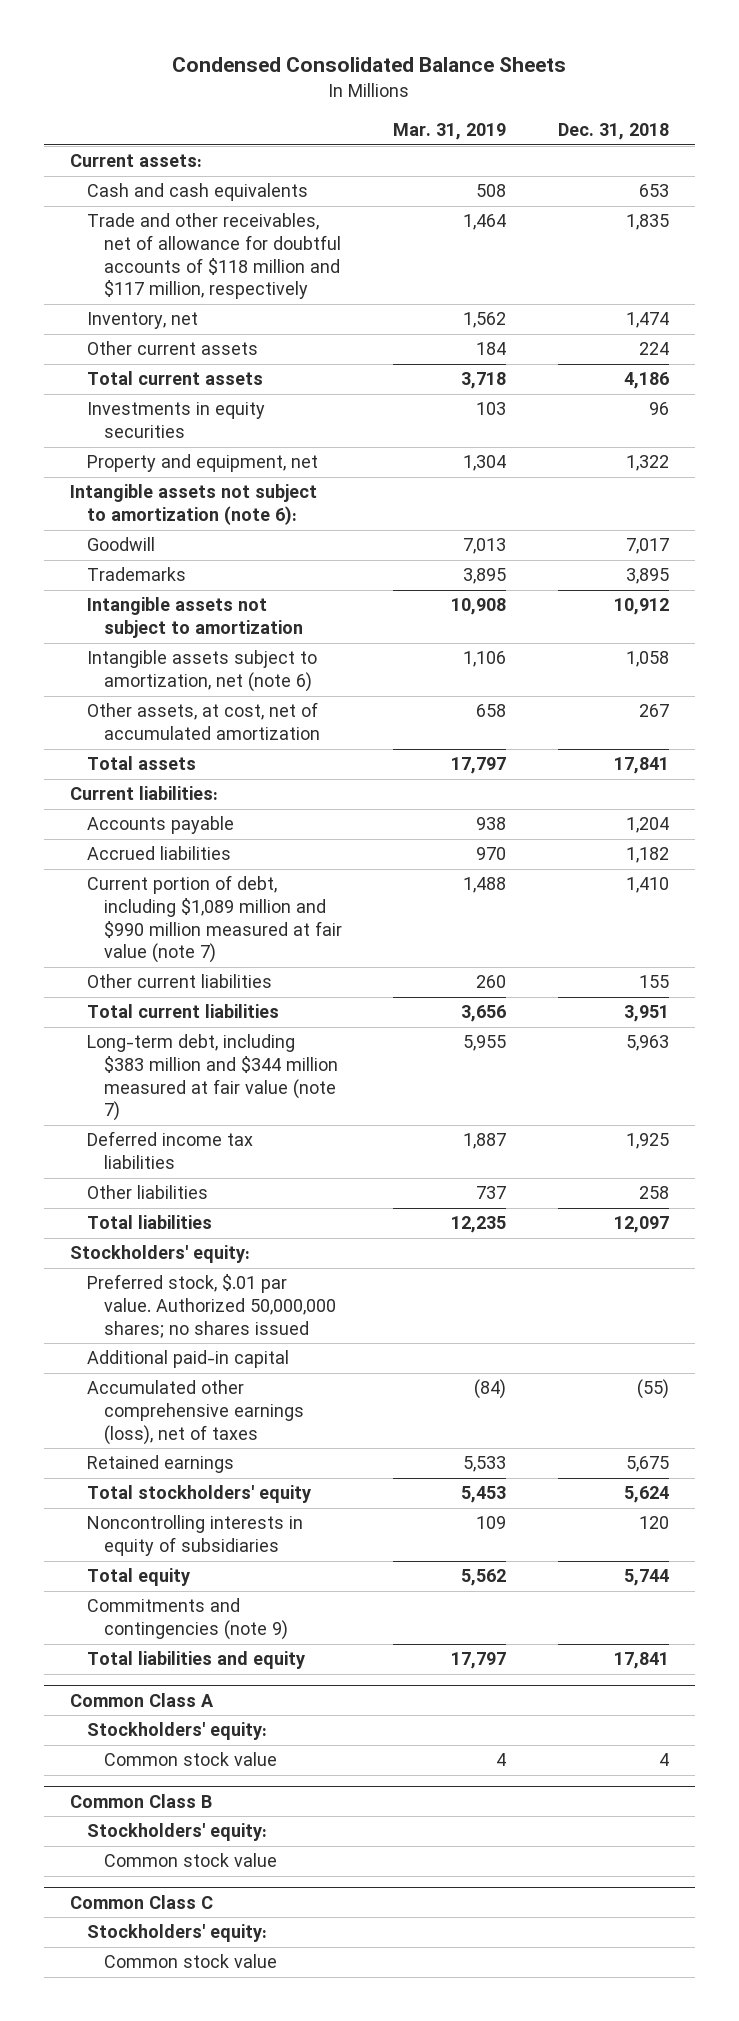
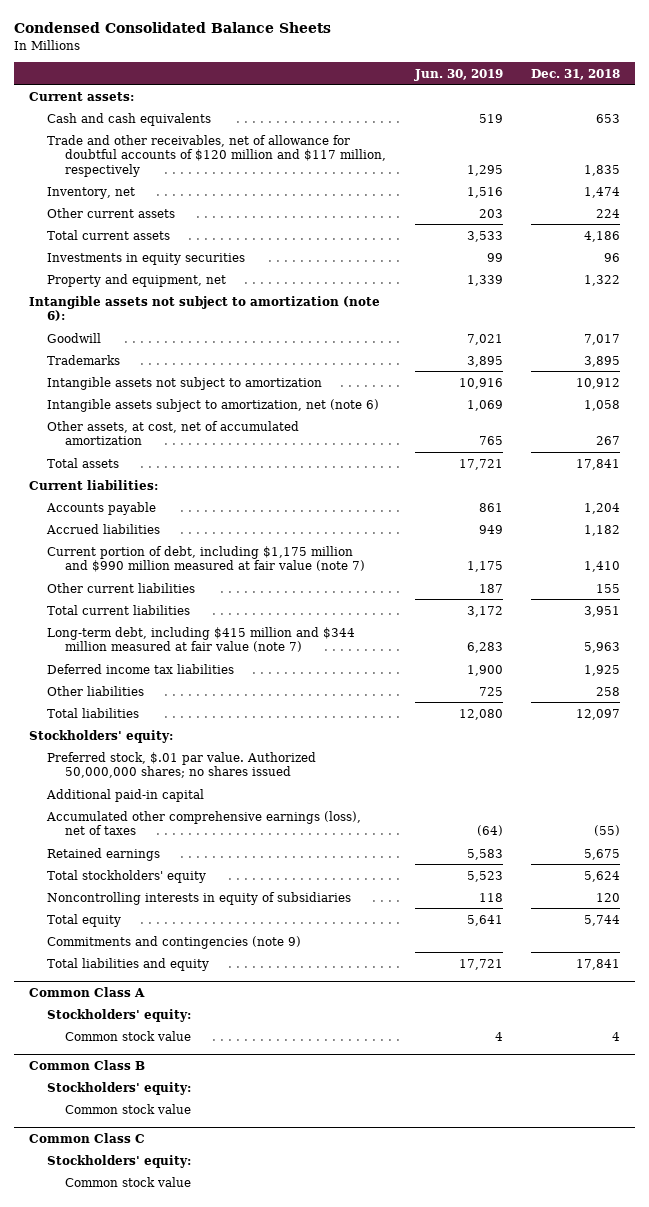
[393,122,507,140] Mar. 31, 2019 -> none
none -> [413,68,503,81] Jun. 30, 2019
[86,213,341,300] Trade and other receivables, net of allowance for doubtful accounts of $118 million and $117 million, respectively -> [46,134,387,177] Trade and other receivables, net of allowance for doubtful accounts of $120 million and $117 million, respectively
[86,875,342,964] Current portion of debt, including $1,089 million and $990 million measured at fair value (note 7) -> [46,545,366,573] Current portion of debt, including $1,175 million and $990 million measured at fair value (note 7)
[86,1034,338,1122] Long-term debt, including $383 million and $344 million measured at fair value (note 7) -> [46,626,355,653] Long-term debt, including $415 million and $344 million measured at fair value (note 7)

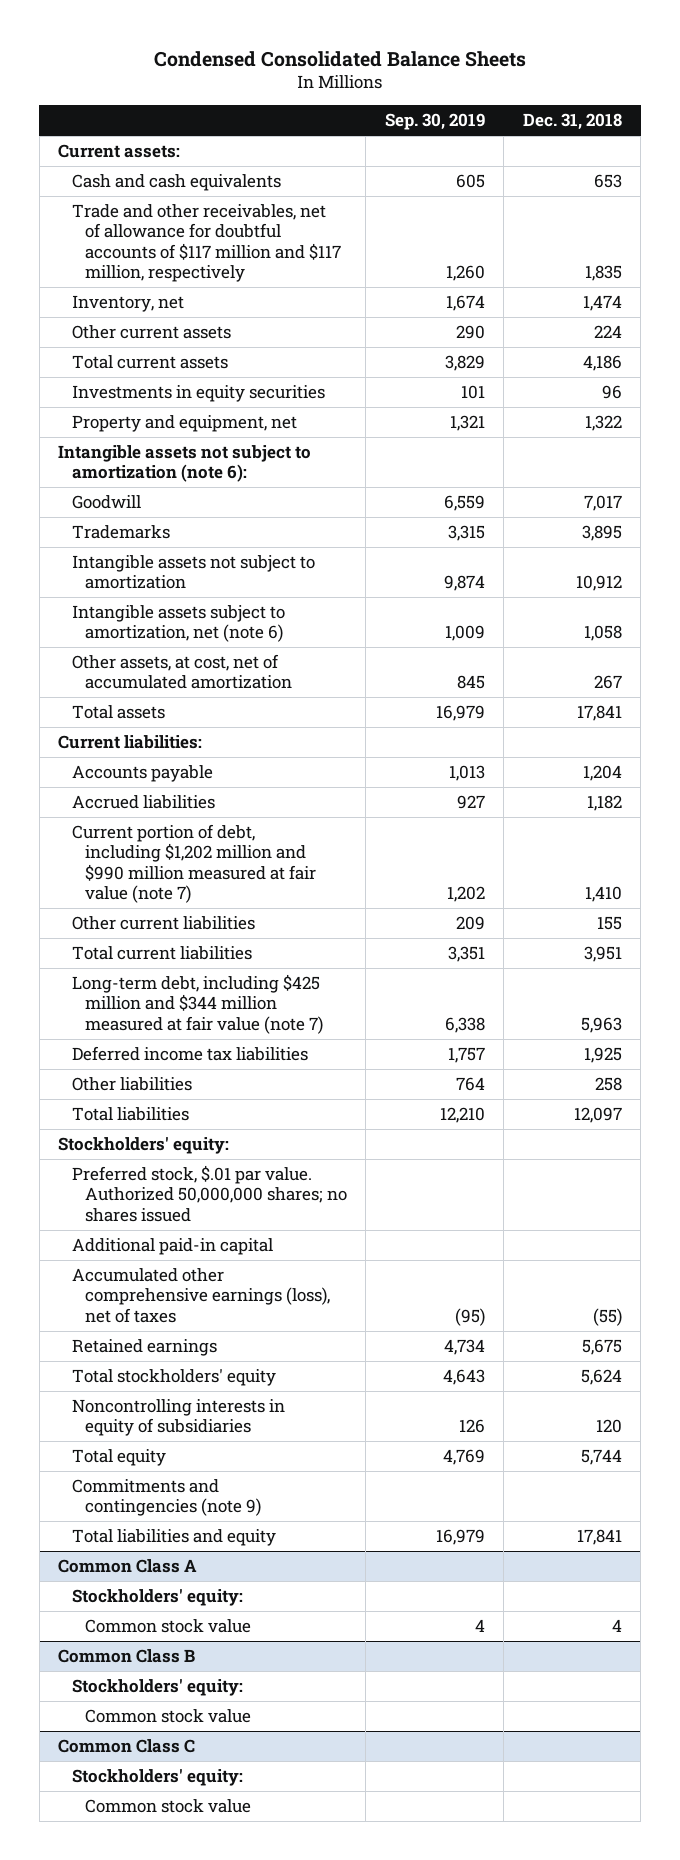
[413,68,503,81] Jun. 30, 2019 -> none
none -> [384,113,485,131] Sep. 30, 2019
[46,134,387,177] Trade and other receivables, net of allowance for doubtful accounts of $120 million and $117 million, respectively -> [71,203,341,283] Trade and other receivables, net of allowance for doubtful accounts of $117 million and $117 million, respectively
[46,545,366,573] Current portion of debt, including $1,175 million and $990 million measured at fair value (note 7) -> [71,823,316,904] Current portion of debt, including $1,202 million and $990 million measured at fair value (note 7)
[46,626,355,653] Long-term debt, including $415 million and $344 million measured at fair value (note 7) -> [71,973,323,1034] Long-term debt, including $425 million and $344 million measured at fair value (note 7)

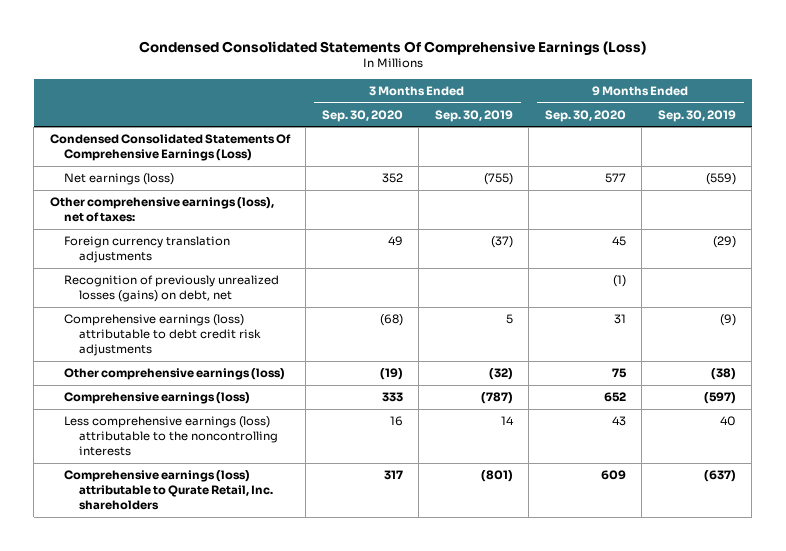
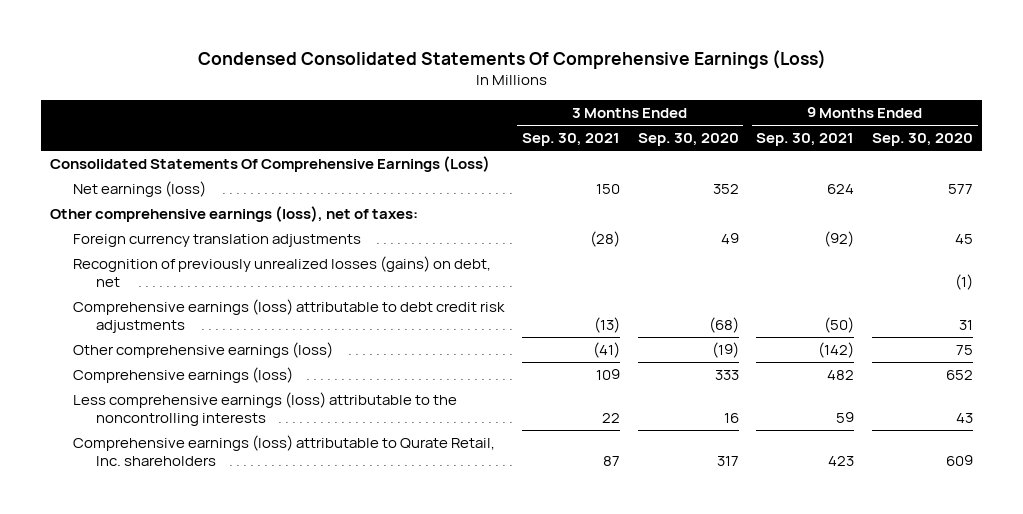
[434,109,513,122] Sep. 30, 2019 -> none
[657,109,736,122] Sep. 30, 2019 -> none
none -> [521,133,620,147] Sep. 30, 2021
none -> [756,133,855,147] Sep. 30, 2021
[49,134,291,162] Condensed Consolidated Statements Of Comprehensive Earnings (Loss) -> [49,155,490,172] Consolidated Statements Of Comprehensive Earnings (Loss)

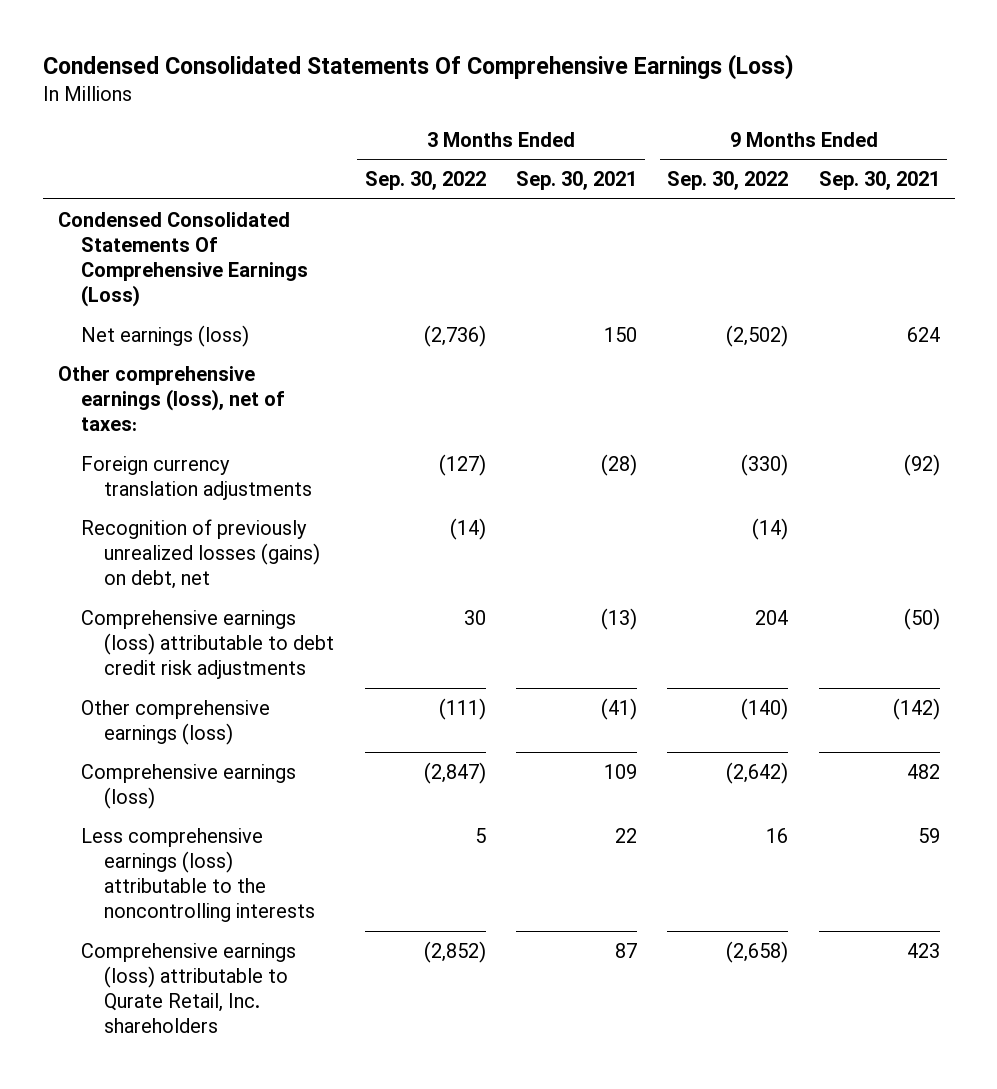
[637,133,739,147] Sep. 30, 2020 -> none
[872,133,974,147] Sep. 30, 2020 -> none
none -> [364,171,486,191] Sep. 30, 2022
none -> [667,171,789,191] Sep. 30, 2022
[49,155,490,172] Consolidated Statements Of Comprehensive Earnings (Loss) -> [57,211,309,308] Condensed Consolidated Statements Of Comprehensive Earnings (Loss)

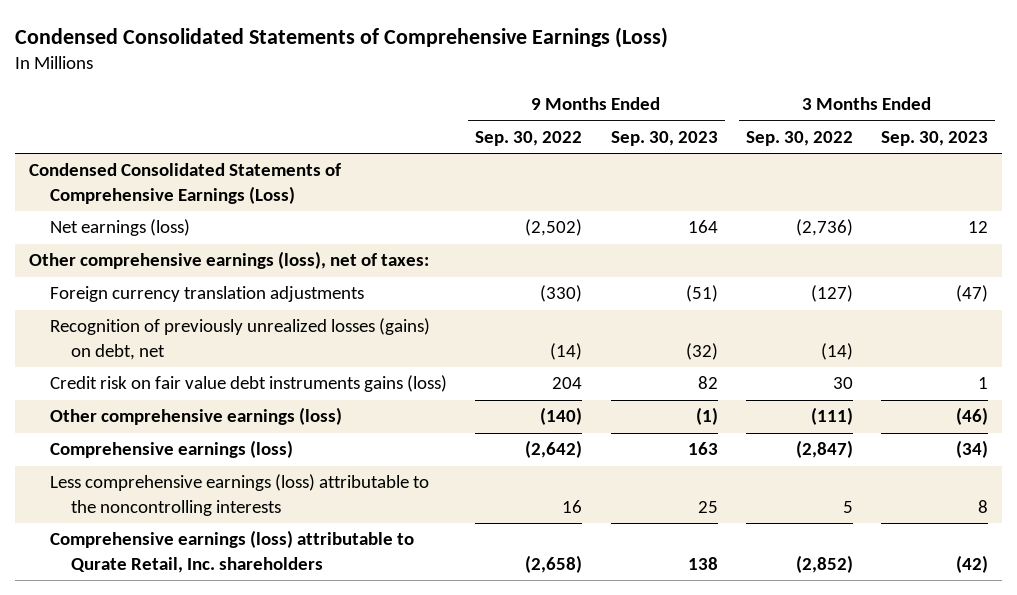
[42,53,794,80] Condensed Consolidated Statements Of Comprehensive Earnings (Loss) -> [14,26,668,48] Condensed Consolidated Statements of Comprehensive Earnings (Loss)
[516,171,638,191] Sep. 30, 2021 -> none
[818,171,940,191] Sep. 30, 2021 -> none
none -> [610,131,718,147] Sep. 30, 2023
none -> [881,131,989,147] Sep. 30, 2023
[57,211,309,308] Condensed Consolidated Statements Of Comprehensive Earnings (Loss) -> [29,163,342,204] Condensed Consolidated Statements of Comprehensive Earnings (Loss)
[81,609,335,680] Comprehensive earnings (loss) attributable to debt credit risk adjustments -> [50,375,448,393] Credit risk on fair value debt instruments gains (loss)

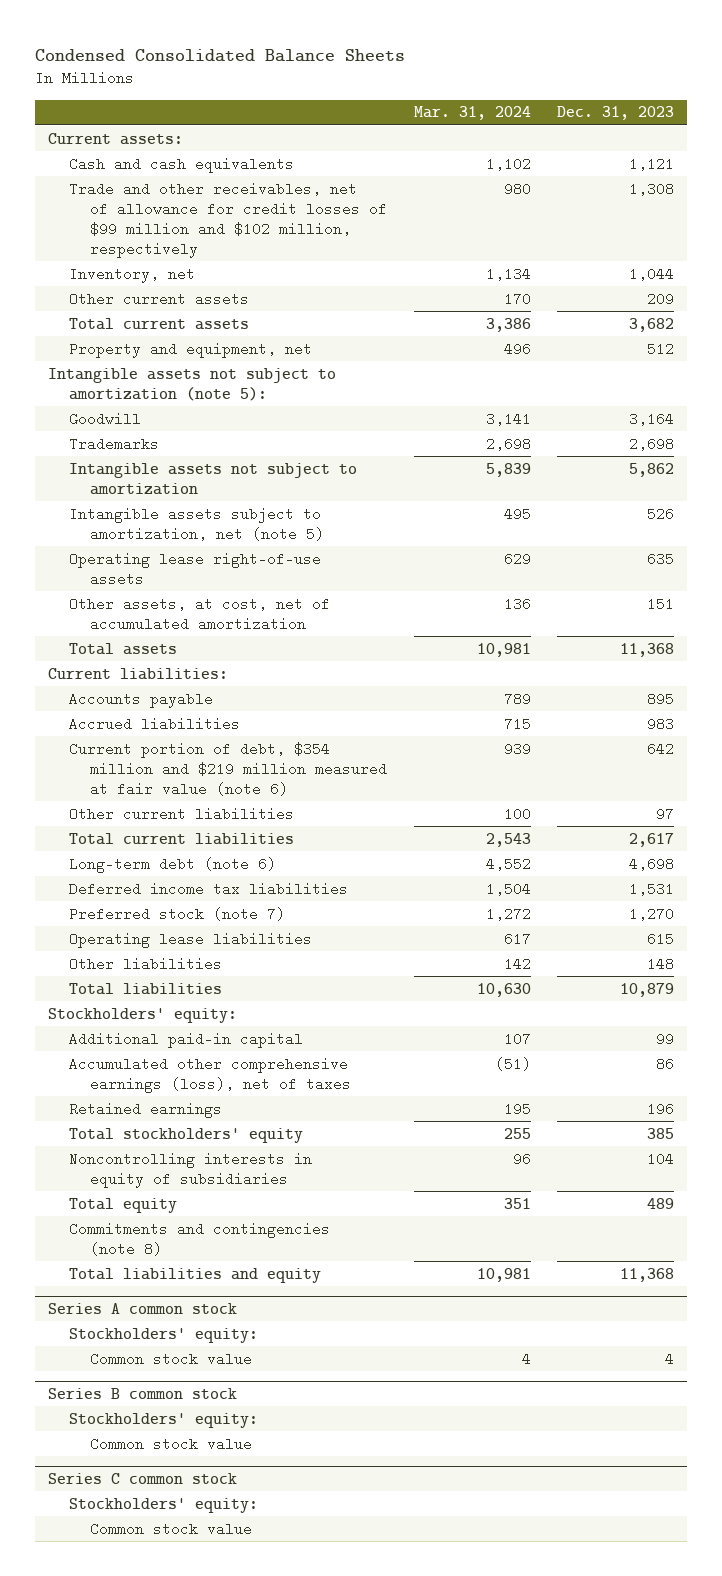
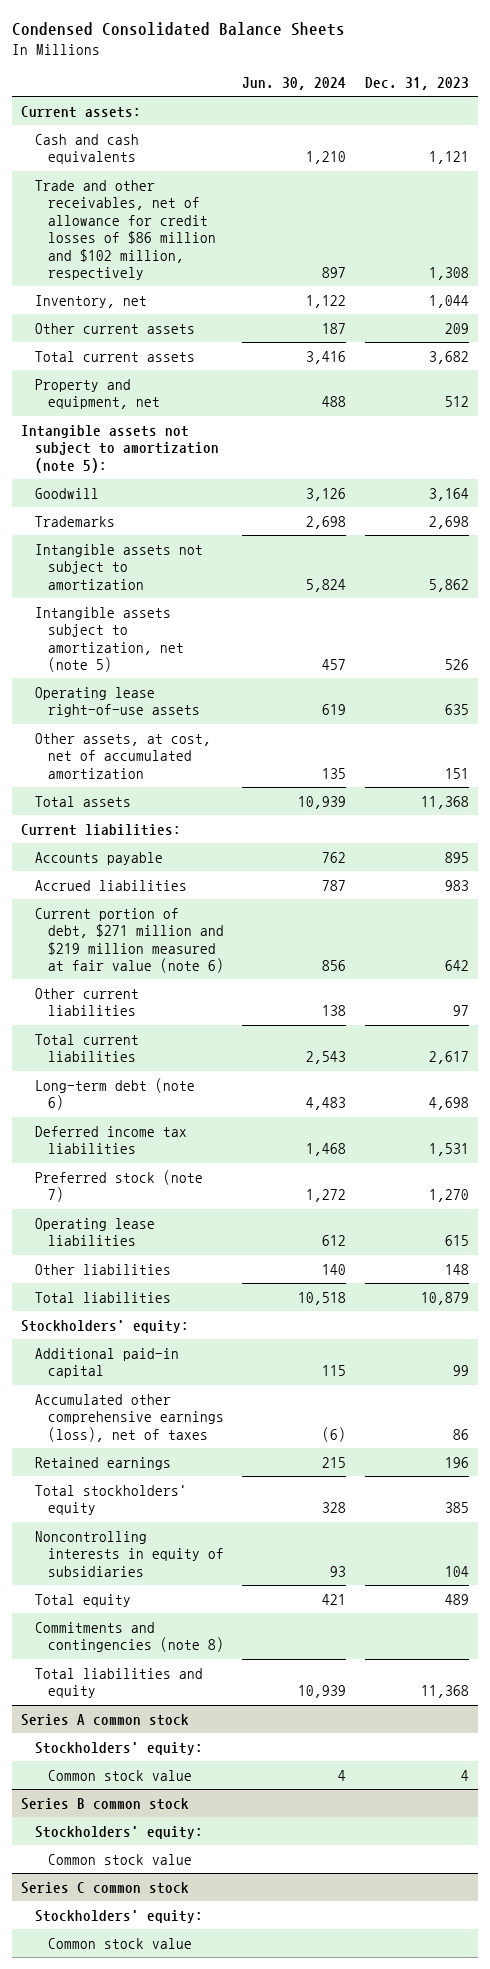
[413,106,531,121] Mar. 31, 2024 -> none
none -> [242,76,347,90] Jun. 30, 2024
[69,181,388,258] Trade and other receivables, net of allowance for credit losses of $99 million and $102 million, respectively -> [34,179,217,280] Trade and other receivables, net of allowance for credit losses of $86 million and $102 million, respectively
[69,741,388,796] Current portion of debt, $354 million and $219 million measured at fair value (note 6) -> [34,907,225,974] Current portion of debt, $271 million and $219 million measured at fair value (note 6)

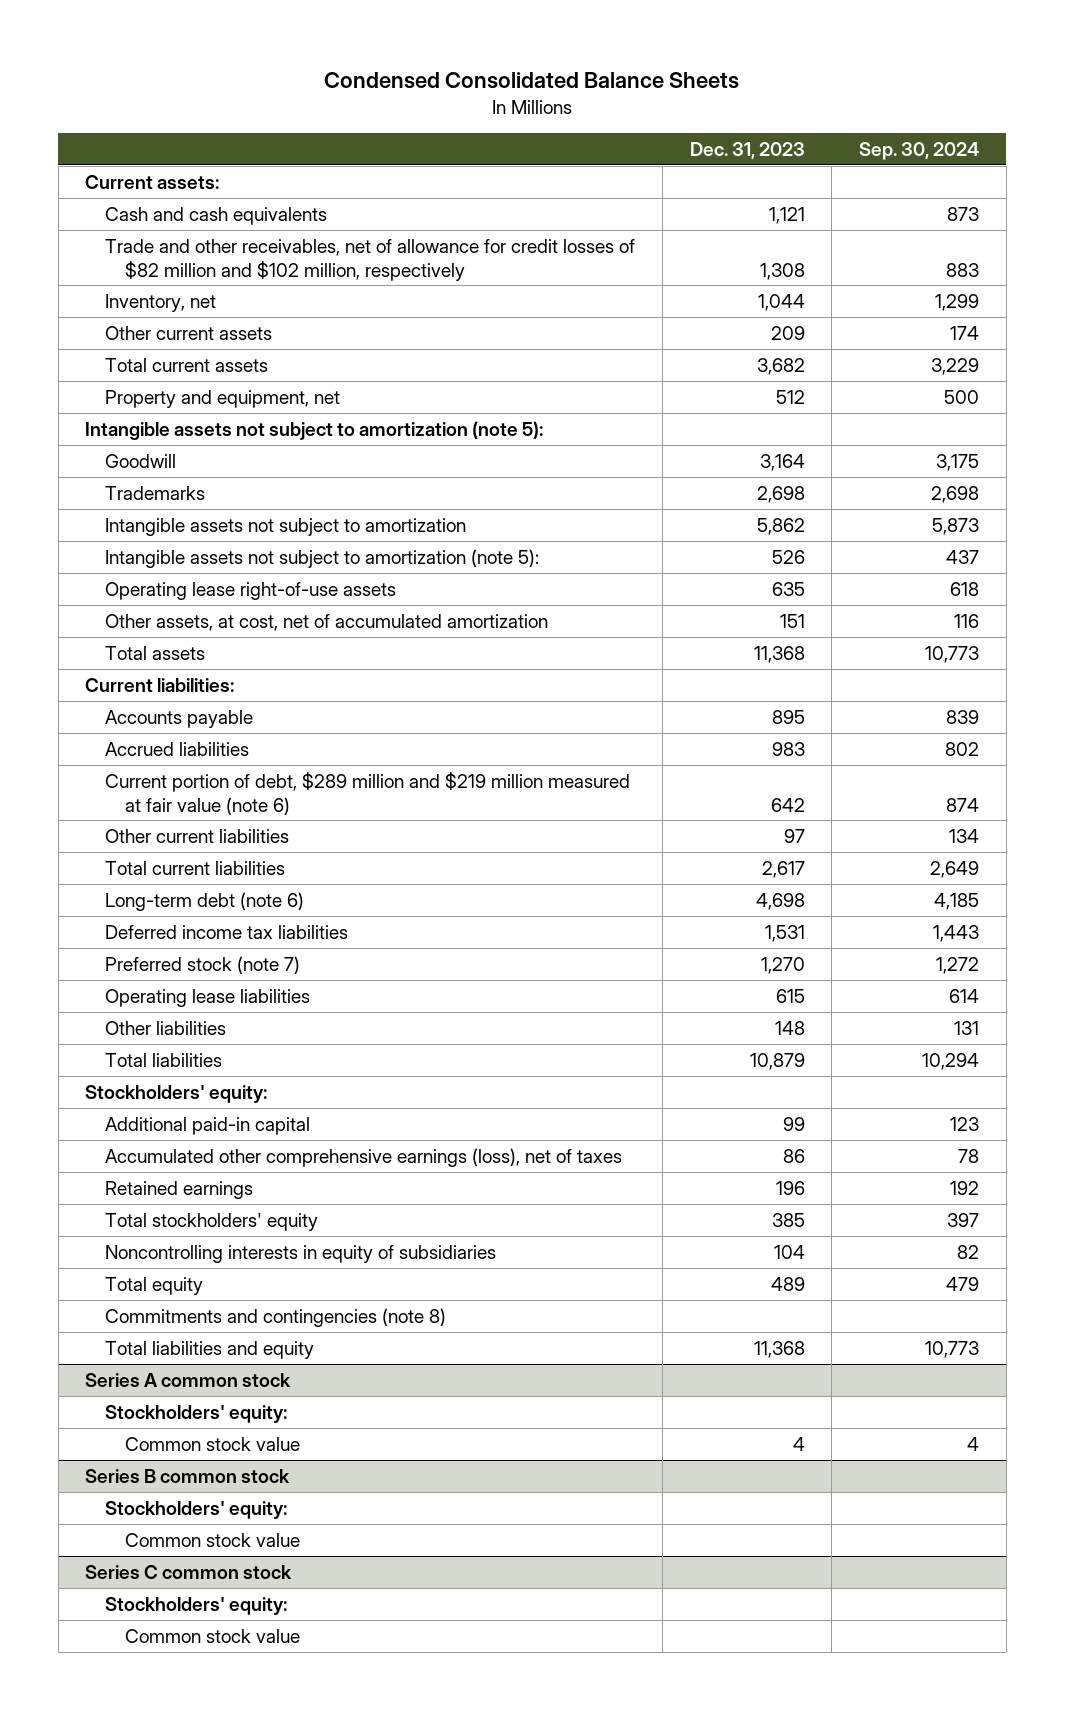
[242,76,347,90] Jun. 30, 2024 -> none
none -> [859,141,980,160] Sep. 30, 2024
[34,179,217,280] Trade and other receivables, net of allowance for credit losses of $86 million and $102 million, respectively -> [105,238,636,281] Trade and other receivables, net of allowance for credit losses of $82 million and $102 million, respectively
[34,606,185,673] Intangible assets subject to amortization, net (note 5) -> [105,548,540,568] Intangible assets not subject to amortization (note 5):
[34,907,225,974] Current portion of debt, $271 million and $219 million measured at fair value (note 6) -> [105,771,631,815] Current portion of debt, $289 million and $219 million measured at fair value (note 6)

